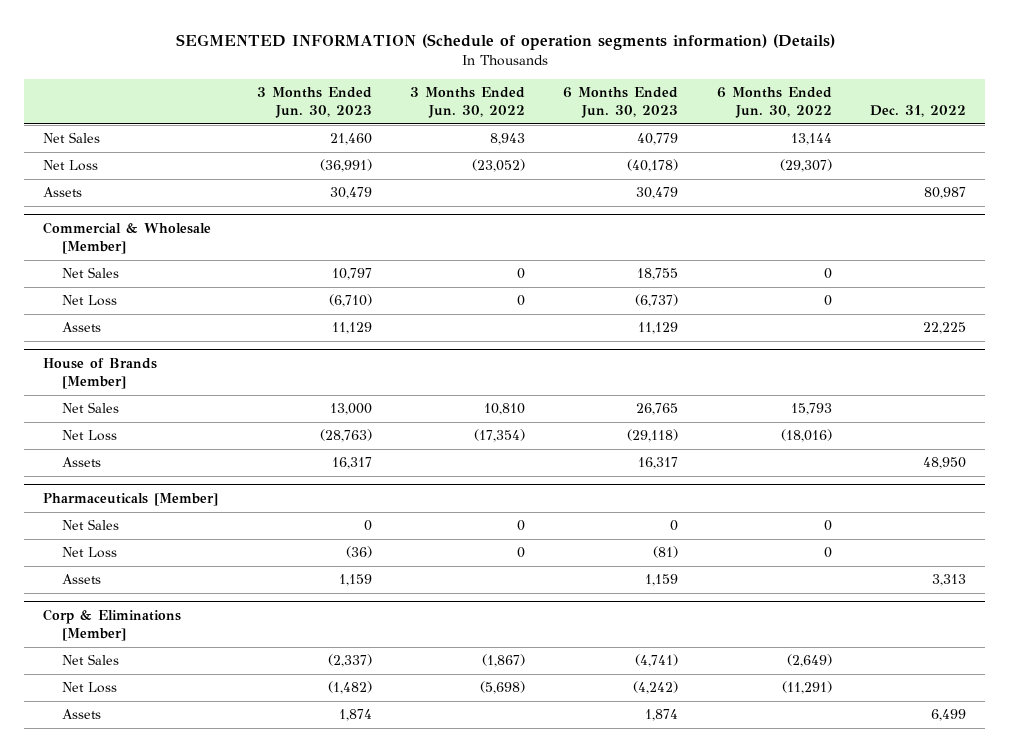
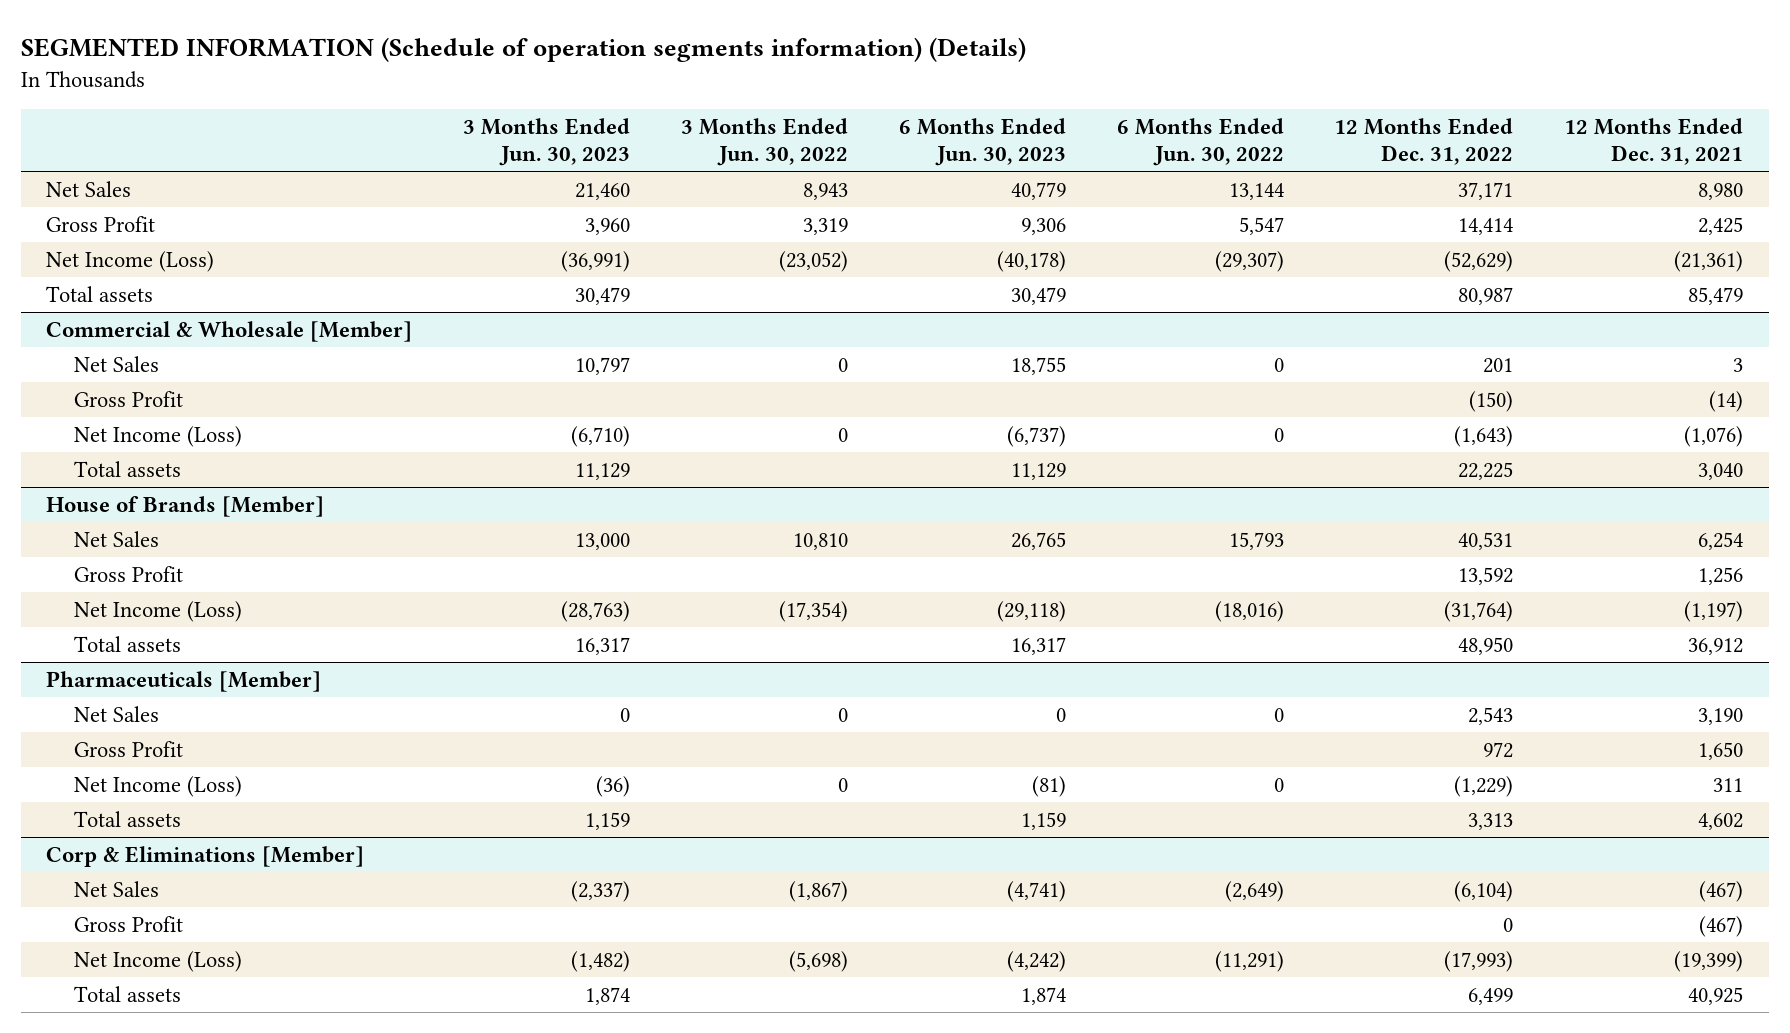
[870,105,967,118] Dec. 31, 2022 -> none
none -> [1334,117,1514,166] 12 Months Ended Dec. 31, 2022
none -> [1564,117,1744,166] 12 Months Ended Dec. 31, 2021
none -> [46,215,156,232] Gross Profit
[43,160,99,172] Net Loss -> [46,250,215,272] Net Income (Loss)
[43,187,83,198] Assets -> [46,285,154,302] Total assets
none -> [74,390,184,407] Gross Profit
[62,295,118,307] Net Loss -> [74,425,243,447] Net Income (Loss)
[62,322,102,333] Assets -> [74,460,182,477] Total assets
none -> [74,565,184,582] Gross Profit
[62,430,118,442] Net Loss -> [74,600,243,622] Net Income (Loss)
[62,457,102,468] Assets -> [74,635,182,652] Total assets
none -> [74,740,184,757] Gross Profit
[62,547,118,559] Net Loss -> [74,775,243,797] Net Income (Loss)
[62,574,102,585] Assets -> [74,810,182,827] Total assets
none -> [74,915,184,932] Gross Profit
[62,682,118,694] Net Loss -> [74,950,243,972] Net Income (Loss)
[62,709,102,720] Assets -> [74,985,182,1002] Total assets

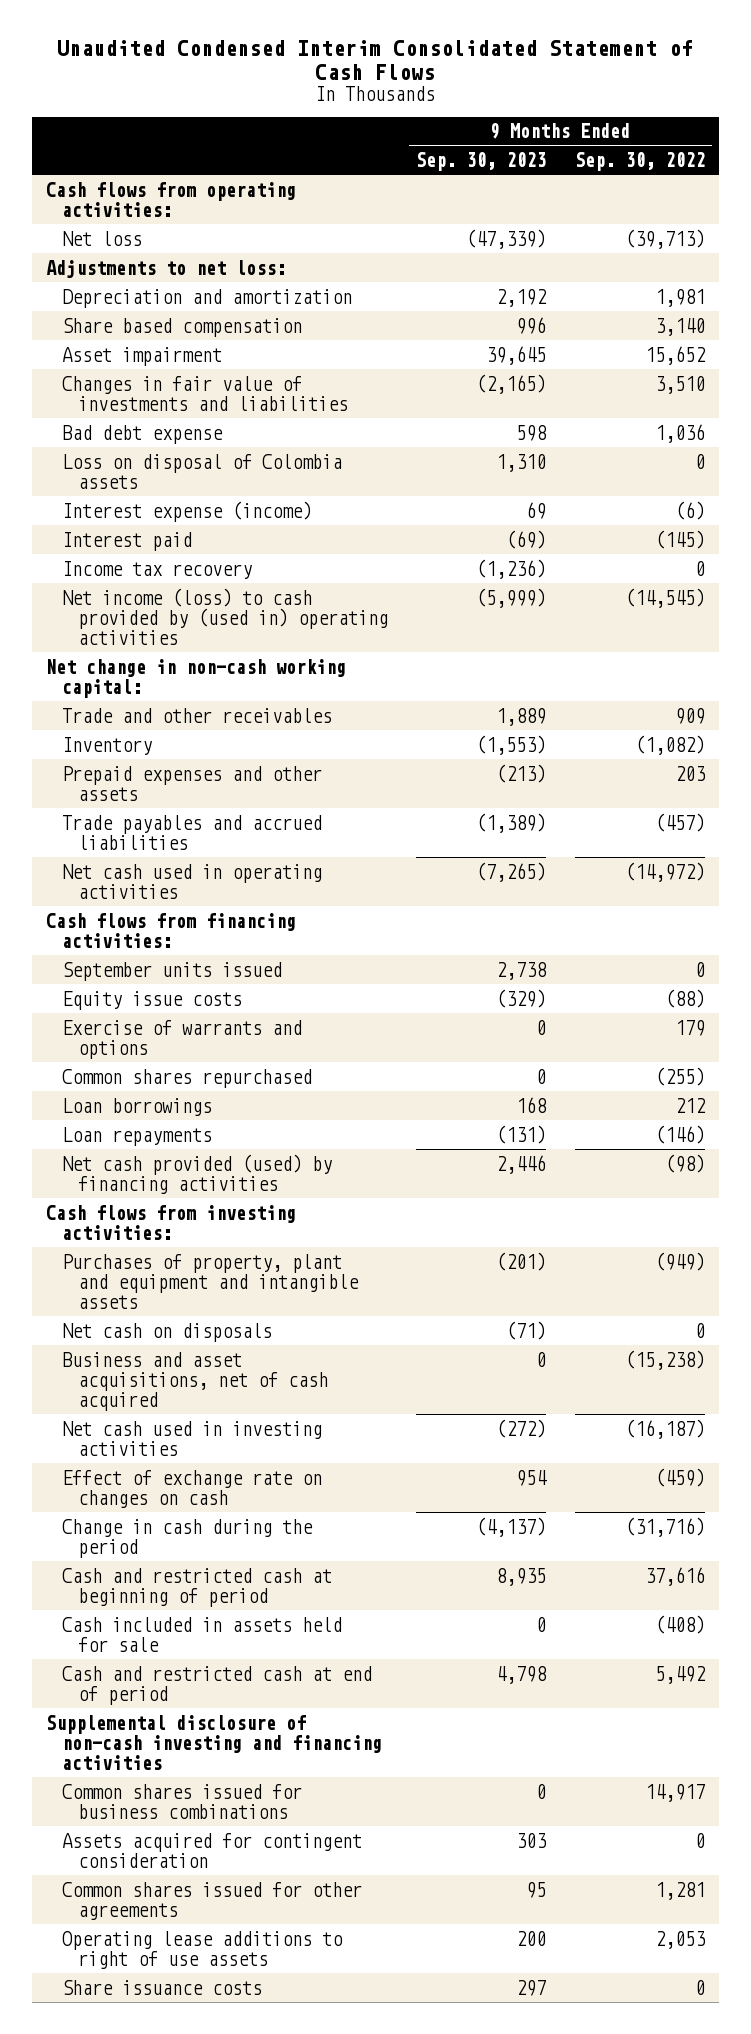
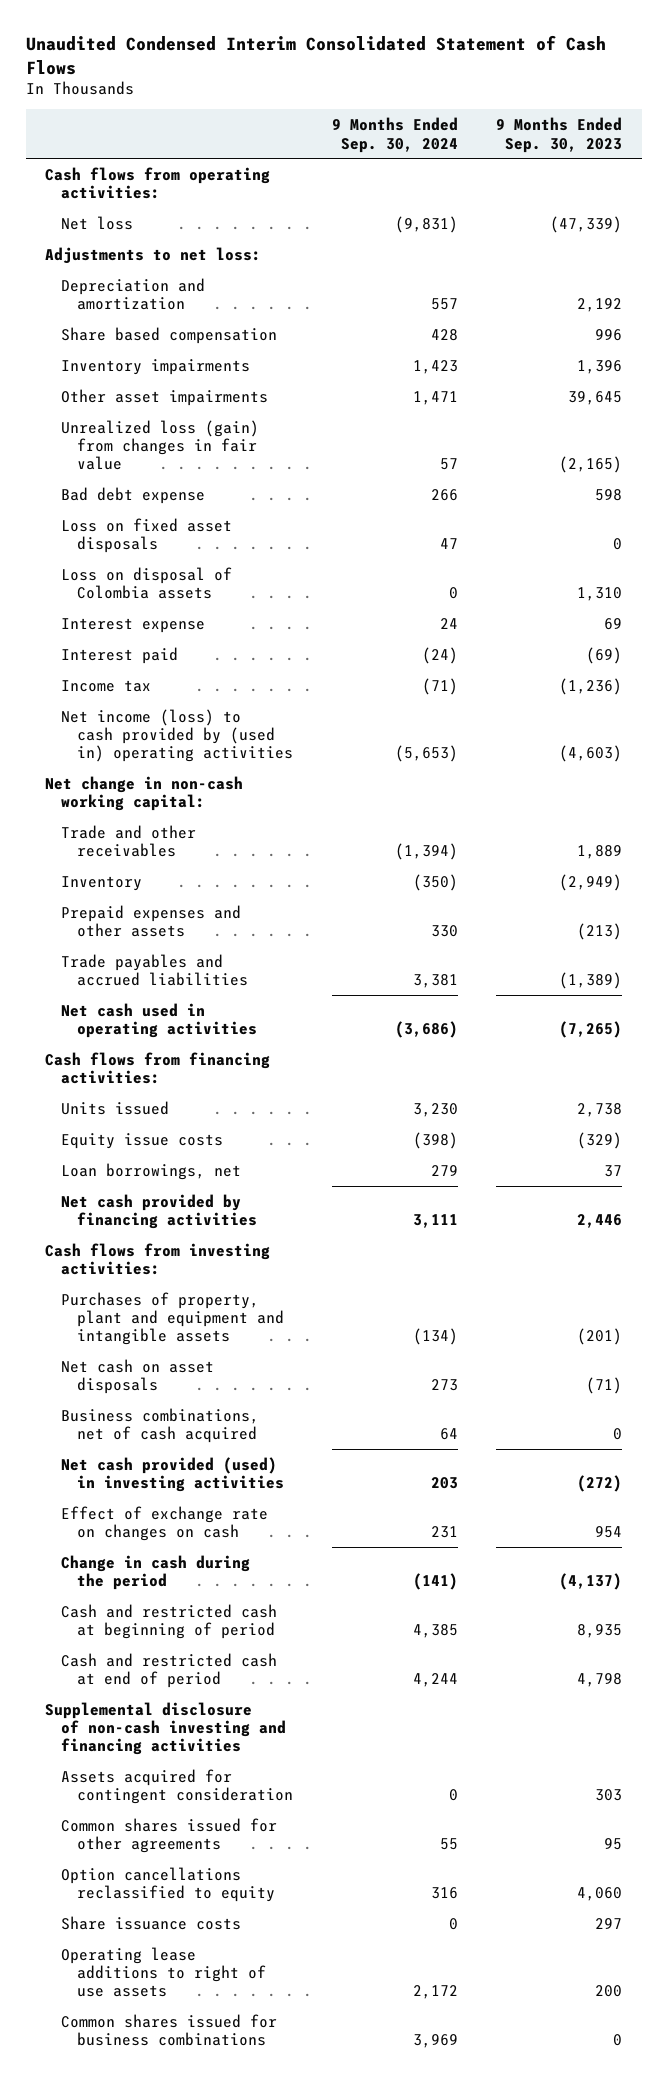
[574,151,705,171] Sep. 30, 2022 -> none
none -> [331,117,458,153] 9 Months Ended Sep. 30, 2024
none -> [61,358,251,375] Inventory impairments
[61,346,222,366] Asset impairment -> [61,388,269,406] Other asset impairments
[61,375,348,411] Changes in fair value of investments and liabilities -> [61,419,260,471] Unrealized loss (gain) from changes in fair value
none -> [61,517,233,554] Loss on fixed asset disposals
[61,500,312,522] Interest expense (income) -> [61,617,206,633] Interest expense
[61,560,252,579] Income tax recovery -> [61,679,152,692] Income tax
[476,587,547,608] (5,999) -> [559,745,623,763] (4,603)
[476,734,547,755] (1,553) -> [559,873,623,891] (2,949)
[61,961,282,981] September units issued -> [61,1100,170,1115] Units issued
[61,1019,302,1059] Exercise of warrants and options -> none
[61,1068,312,1088] Common shares repurchased -> none
[61,1126,212,1146] Loan repayments -> none
[61,1097,212,1116] Loan borrowings -> [61,1162,242,1180] Loan borrowings, net
[516,1096,548,1113] 168 -> [604,1164,623,1177] 37
[61,1153,332,1194] Net cash provided (used) by financing activities -> [61,1193,257,1230] Net cash provided by financing activities
[61,1322,272,1342] Net cash on disposals -> [61,1358,215,1395] Net cash on asset disposals
[61,1351,328,1411] Business and asset acquisitions, net of cash acquired -> [61,1407,260,1444] Business combinations, net of cash acquired
[61,1420,322,1456] Net cash used in investing activities -> [61,1456,284,1493] Net cash provided (used) in investing activities
[61,1616,342,1652] Cash included in assets held for sale -> none
none -> [61,1866,275,1903] Option cancellations reclassified to equity
[61,1930,343,1969] Operating lease additions to right of use assets -> [61,1946,266,1998] Operating lease additions to right of use assets
[61,1783,302,1819] Common shares issued for business combinations -> [61,2013,278,2047] Common shares issued for business combinations

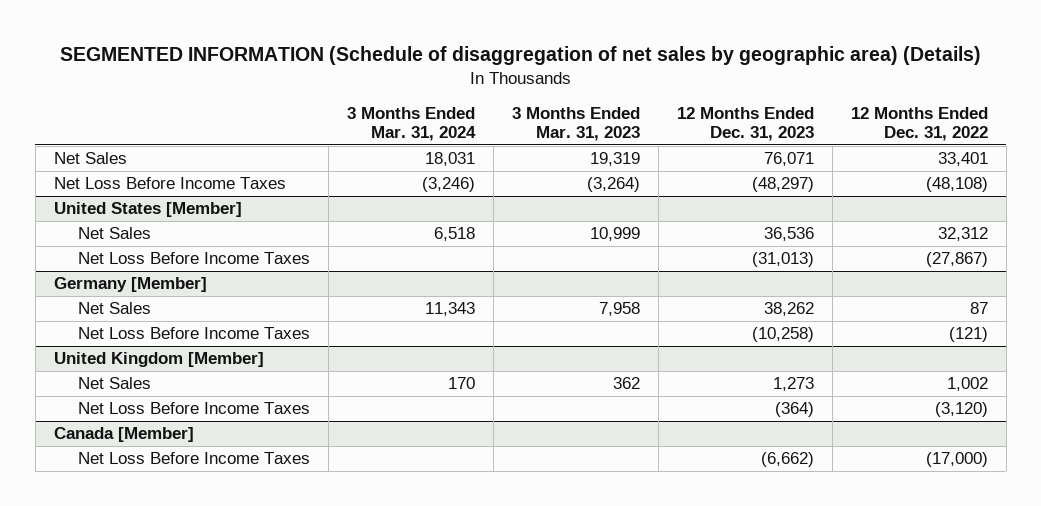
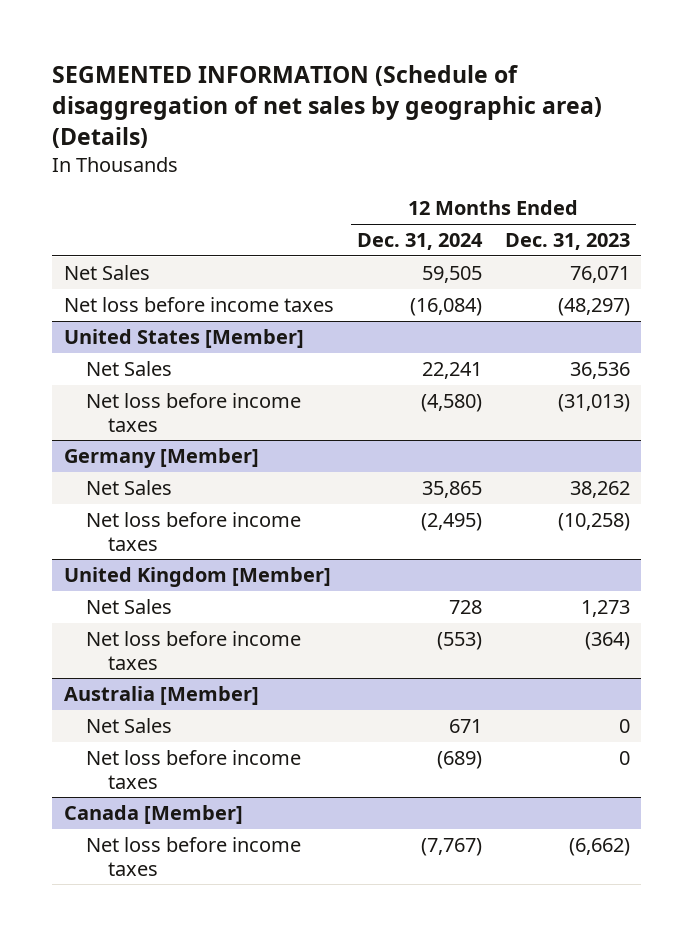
[346,106,476,142] 3 Months Ended Mar. 31, 2024 -> none
[511,106,640,142] 3 Months Ended Mar. 31, 2023 -> none
[850,106,988,142] 12 Months Ended Dec. 31, 2022 -> none
none -> [356,233,483,251] Dec. 31, 2024
[53,177,286,190] Net Loss Before Income Taxes -> [63,297,334,313] Net loss before income taxes
[77,252,310,265] Net Loss Before Income Taxes -> [85,393,301,432] Net loss before income taxes
[77,327,310,340] Net Loss Before Income Taxes -> [85,512,301,551] Net loss before income taxes
[77,402,310,415] Net Loss Before Income Taxes -> [85,631,301,670] Net loss before income taxes
none -> [63,686,259,706] Australia [Member]
none -> [85,718,172,734] Net Sales
none -> [85,750,301,789] Net loss before income taxes
[77,452,310,465] Net Loss Before Income Taxes -> [85,837,301,876] Net loss before income taxes

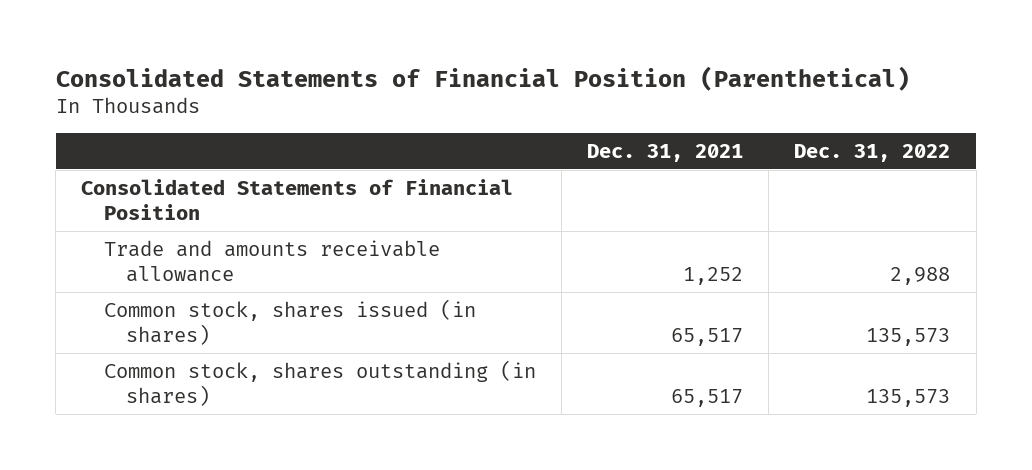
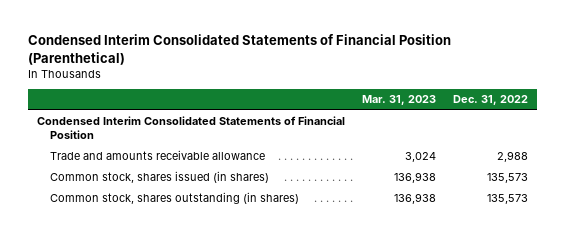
[55,65,910,91] Consolidated Statements of Financial Position (Parenthetical) -> [28,34,452,65] Condensed Interim Consolidated Statements of Financial Position (Parenthetical)
[587,143,744,162] Dec. 31, 2021 -> none
none -> [361,95,436,106] Mar. 31, 2023
[81,178,514,221] Consolidated Statements of Financial Position -> [36,116,345,140] Condensed Interim Consolidated Statements of Financial Position

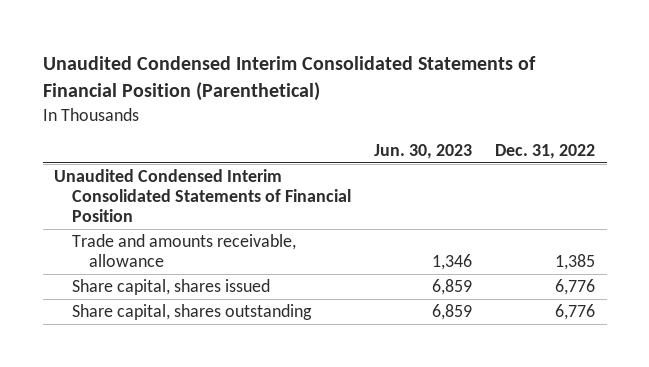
[28,34,452,65] Condensed Interim Consolidated Statements of Financial Position (Parenthetical) -> [42,56,536,102] Unaudited Condensed Interim Consolidated Statements of Financial Position (Parenthetical)
[361,95,436,106] Mar. 31, 2023 -> none
none -> [373,144,472,160] Jun. 30, 2023
[36,116,345,140] Condensed Interim Consolidated Statements of Financial Position -> [54,169,351,223] Unaudited Condensed Interim Consolidated Statements of Financial Position
[50,150,266,161] Trade and amounts receivable allowance -> [71,234,296,268] Trade and amounts receivable, allowance
[496,151,528,163] 2,988 -> [554,254,595,271] 1,385
[50,171,270,184] Common stock, shares issued (in shares) -> [71,279,270,296] Share capital, shares issued
[486,173,528,184] 135,573 -> [554,279,595,296] 6,776
[50,192,300,205] Common stock, shares outstanding (in shares) -> [71,304,312,321] Share capital, shares outstanding
[486,194,528,205] 135,573 -> [554,304,595,321] 6,776

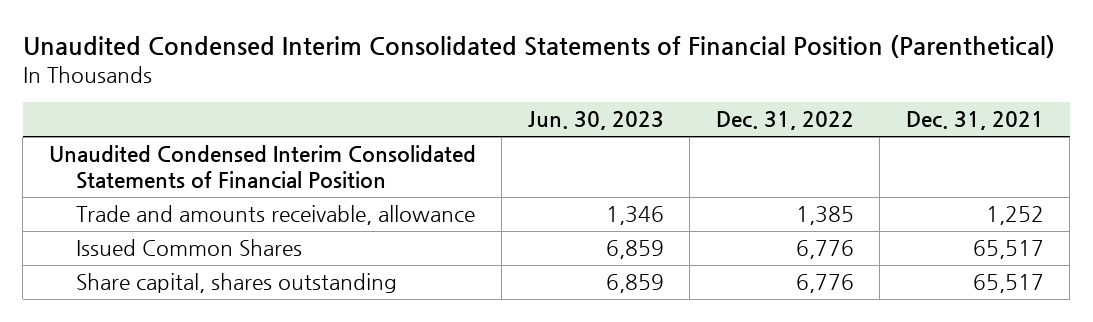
none -> [905,111,1044,131] Dec. 31, 2021
[71,279,270,296] Share capital, shares issued -> [75,239,302,257] Issued Common Shares

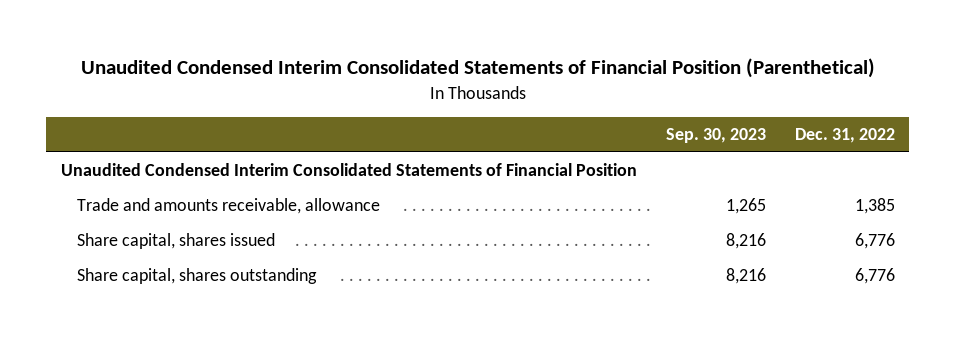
[527,111,664,131] Jun. 30, 2023 -> none
[905,111,1044,131] Dec. 31, 2021 -> none
none -> [665,128,766,144] Sep. 30, 2023
[75,239,302,257] Issued Common Shares -> [76,233,275,250] Share capital, shares issued

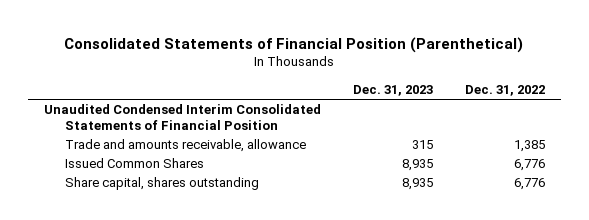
[80,58,875,79] Unaudited Condensed Interim Consolidated Statements of Financial Position (Parenthetical) -> [64,36,524,53] Consolidated Statements of Financial Position (Parenthetical)
[665,128,766,144] Sep. 30, 2023 -> none
none -> [352,85,433,97] Dec. 31, 2023
[76,233,275,250] Share capital, shares issued -> [64,158,204,169] Issued Common Shares

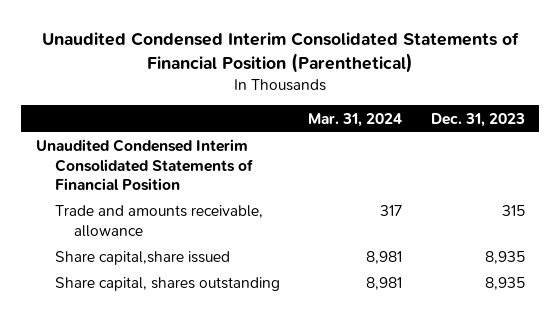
[64,36,524,53] Consolidated Statements of Financial Position (Parenthetical) -> [42,32,520,74] Unaudited Condensed Interim Consolidated Statements of Financial Position (Parenthetical)
[464,85,545,97] Dec. 31, 2022 -> none
none -> [308,112,403,127] Mar. 31, 2024
[64,158,204,169] Issued Common Shares -> [54,251,230,266] Share capital,share issued

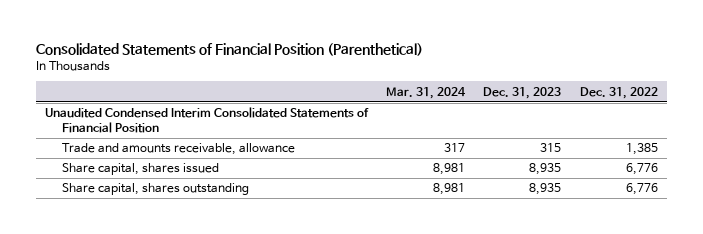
[42,32,520,74] Unaudited Condensed Interim Consolidated Statements of Financial Position (Parenthetical) -> [35,43,423,57] Consolidated Statements of Financial Position (Parenthetical)
none -> [579,86,658,99] Dec. 31, 2022
[54,251,230,266] Share capital,share issued -> [62,163,220,176] Share capital, shares issued

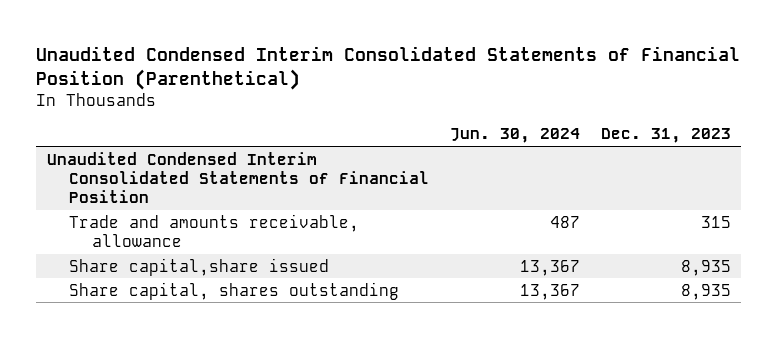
[35,43,423,57] Consolidated Statements of Financial Position (Parenthetical) -> [36,45,741,90] Unaudited Condensed Interim Consolidated Statements of Financial Position (Parenthetical)
[386,86,467,99] Mar. 31, 2024 -> none
[579,86,658,99] Dec. 31, 2022 -> none
none -> [450,128,581,144] Jun. 30, 2024
[62,163,220,176] Share capital, shares issued -> [69,257,330,276] Share capital,share issued

